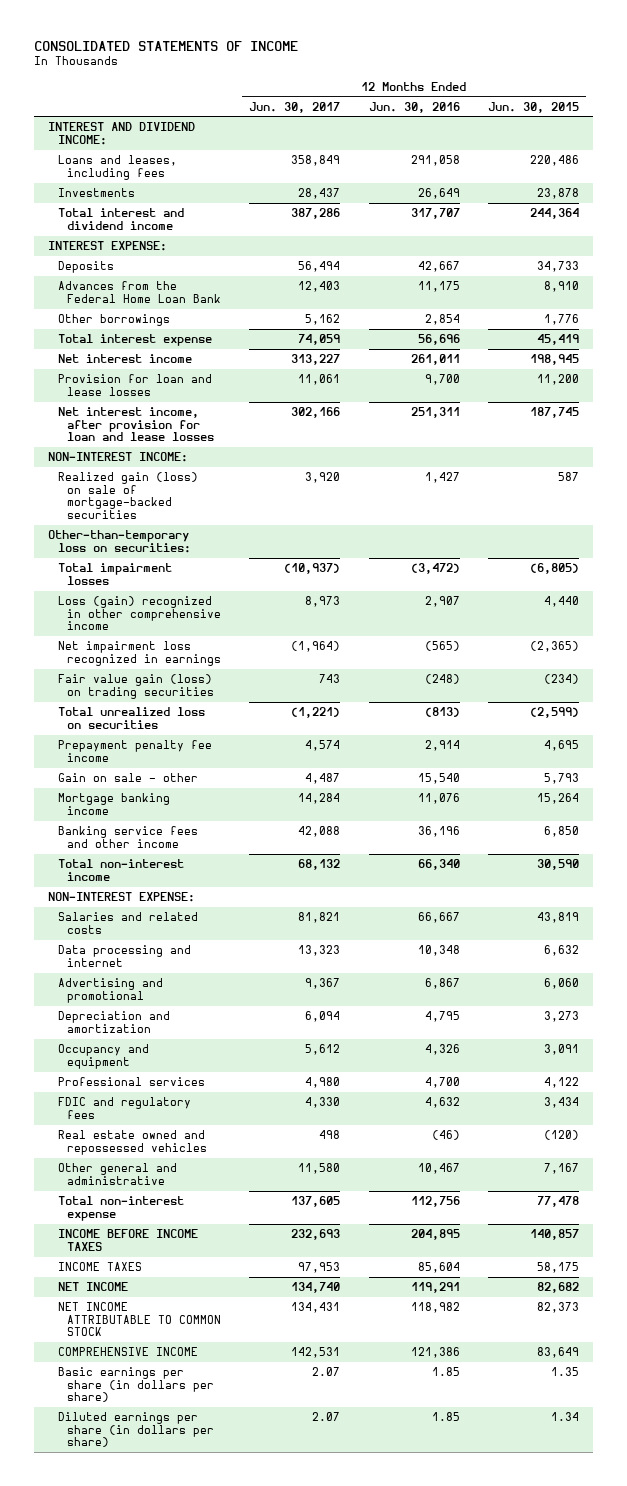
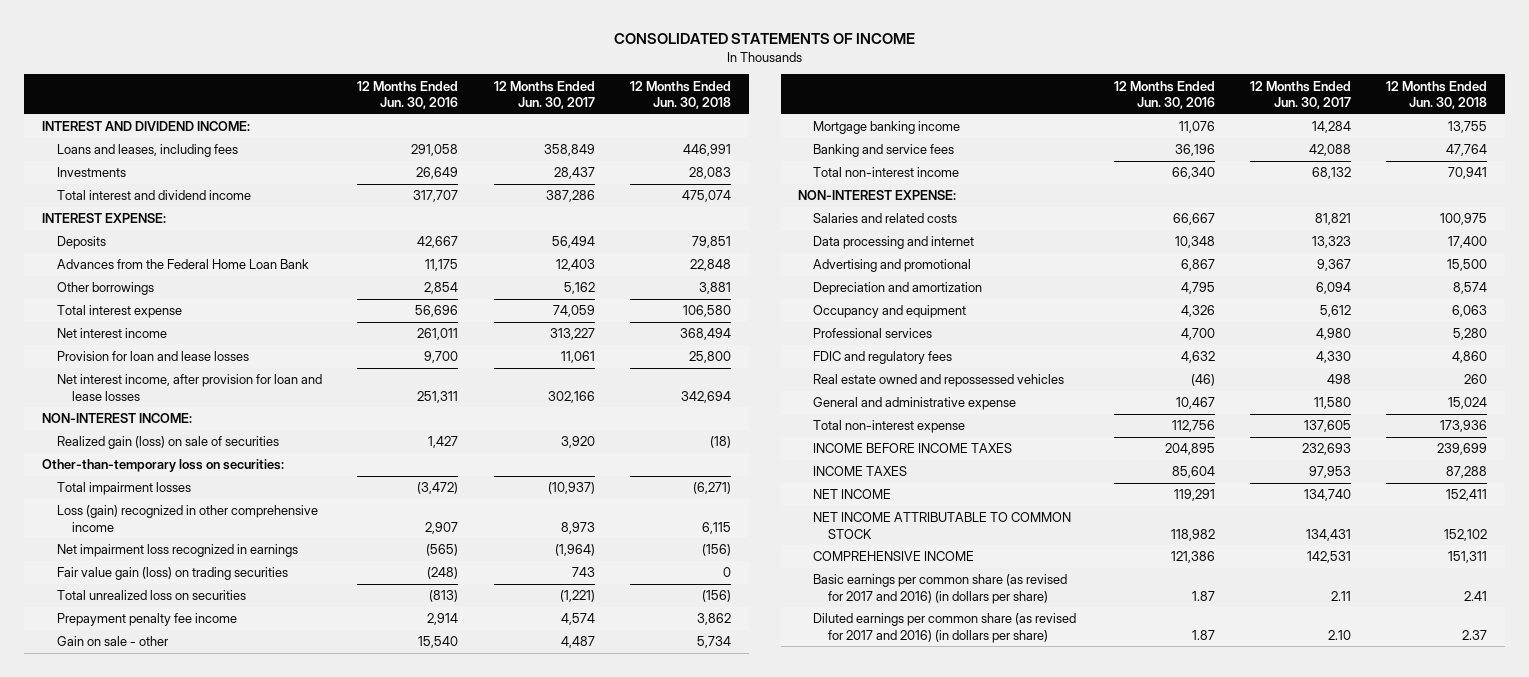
[488,101,580,113] Jun. 30, 2015 -> none
none -> [629,80,731,109] 12 Months Ended Jun. 30, 2018
[57,472,198,520] Realized gain (loss) on sale of mortgage-backed securities -> [57,436,280,450] Realized gain (loss) on sale of securities
[57,826,198,848] Banking service fees and other income -> [813,144,955,158] Banking and service fees
[57,1163,177,1185] Other general and administrative -> [813,397,1017,411] General and administrative expense
[57,1367,215,1403] Basic earnings per share (in dollars per share) -> [813,574,1068,604] Basic earnings per common share (as revised for 2017 and 2016) (in dollars per share)
[312,1367,341,1377] 2.07 -> [1330,590,1351,601] 2.11
[431,1367,460,1377] 1.85 -> [1191,590,1215,601] 1.87
[57,1412,215,1448] Diluted earnings per share (in dollars per share) -> [813,613,1077,643] Diluted earnings per common share (as revised for 2017 and 2016) (in dollars per share)
[312,1412,341,1422] 2.07 -> [1327,629,1351,640] 2.10
[431,1412,460,1422] 1.85 -> [1191,629,1215,640] 1.87

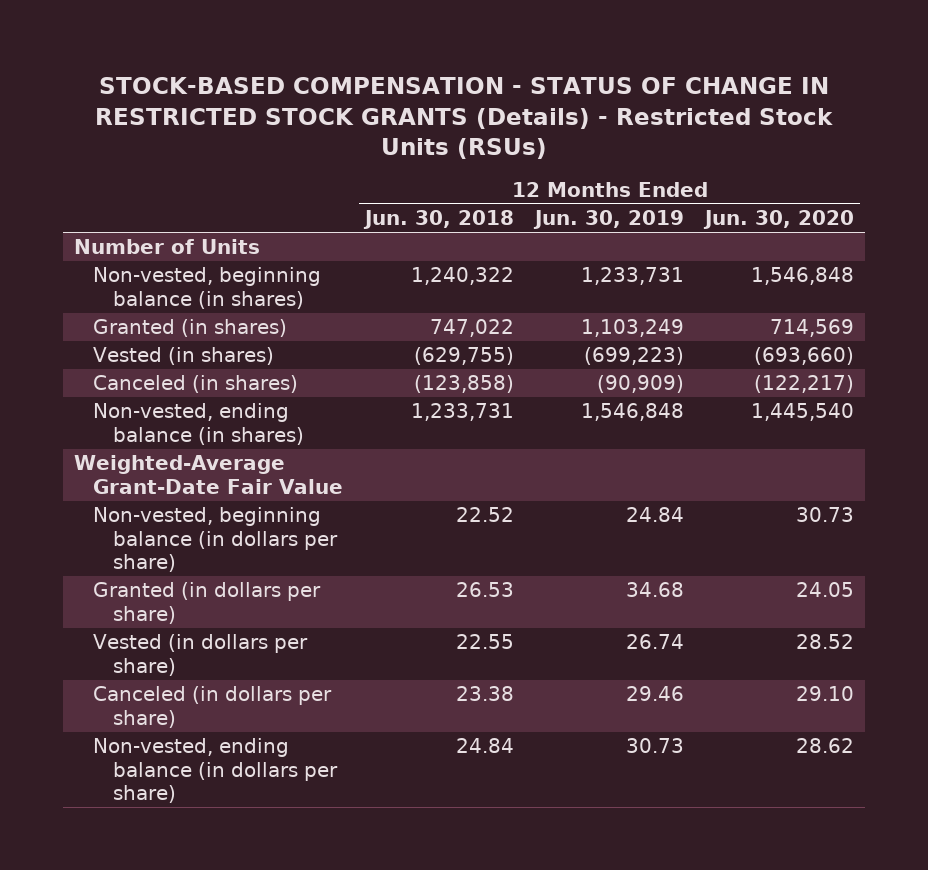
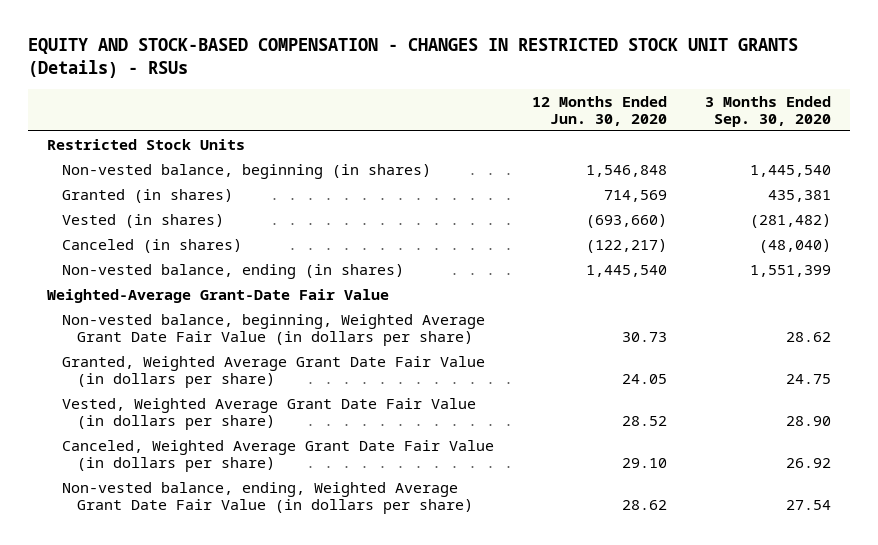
[95,76,834,160] STOCK-BASED COMPENSATION - STATUS OF CHANGE IN RESTRICTED STOCK GRANTS (Details) - Restricted Stock Units (RSUs) -> [27,38,798,79] EQUITY AND STOCK-BASED COMPENSATION - CHANGES IN RESTRICTED STOCK UNIT GRANTS (Details) - RSUs
[362,210,514,230] Jun. 30, 2018 -> none
[533,210,685,230] Jun. 30, 2019 -> none
none -> [704,95,831,127] 3 Months Ended Sep. 30, 2020
[73,239,260,255] Number of Units -> [46,138,245,150] Restricted Stock Units
[93,267,322,309] Non-vested, beginning balance (in shares) -> [61,163,431,179] Non-vested balance, beginning (in shares)
[93,403,304,445] Non-vested, ending balance (in shares) -> [61,263,404,279] Non-vested balance, ending (in shares)
[93,507,338,572] Non-vested, beginning balance (in dollars per share) -> [61,313,485,346] Non-vested balance, beginning, Weighted Average Grant Date Fair Value (in dollars per share)
[93,582,322,624] Granted (in dollars per share) -> [61,355,485,388] Granted, Weighted Average Grant Date Fair Value (in dollars per share)
[93,634,309,676] Vested (in dollars per share) -> [61,397,476,430] Vested, Weighted Average Grant Date Fair Value (in dollars per share)
[93,686,333,728] Canceled (in dollars per share) -> [61,439,494,472] Canceled, Weighted Average Grant Date Fair Value (in dollars per share)
[93,738,338,803] Non-vested, ending balance (in dollars per share) -> [61,481,473,514] Non-vested balance, ending, Weighted Average Grant Date Fair Value (in dollars per share)

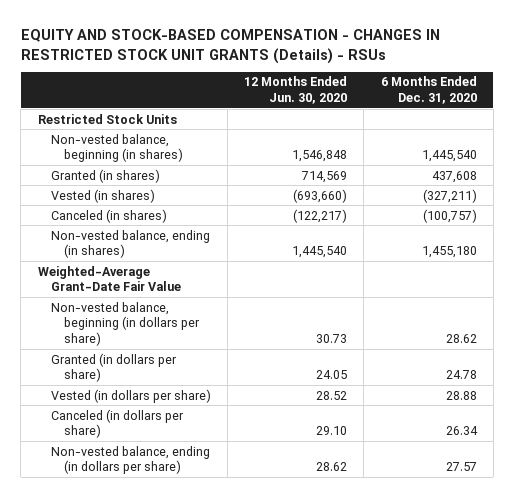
[704,95,831,127] 3 Months Ended Sep. 30, 2020 -> none
none -> [380,76,477,105] 6 Months Ended Dec. 31, 2020
[61,313,485,346] Non-vested balance, beginning, Weighted Average Grant Date Fair Value (in dollars per share) -> [50,301,200,347] Non-vested balance, beginning (in dollars per share)
[61,355,485,388] Granted, Weighted Average Grant Date Fair Value (in dollars per share) -> [50,352,177,383] Granted (in dollars per share)
[61,397,476,430] Vested, Weighted Average Grant Date Fair Value (in dollars per share) -> [50,388,211,403] Vested (in dollars per share)
[61,439,494,472] Canceled, Weighted Average Grant Date Fair Value (in dollars per share) -> [50,408,184,439] Canceled (in dollars per share)
[61,481,473,514] Non-vested balance, ending, Weighted Average Grant Date Fair Value (in dollars per share) -> [50,445,210,475] Non-vested balance, ending (in dollars per share)

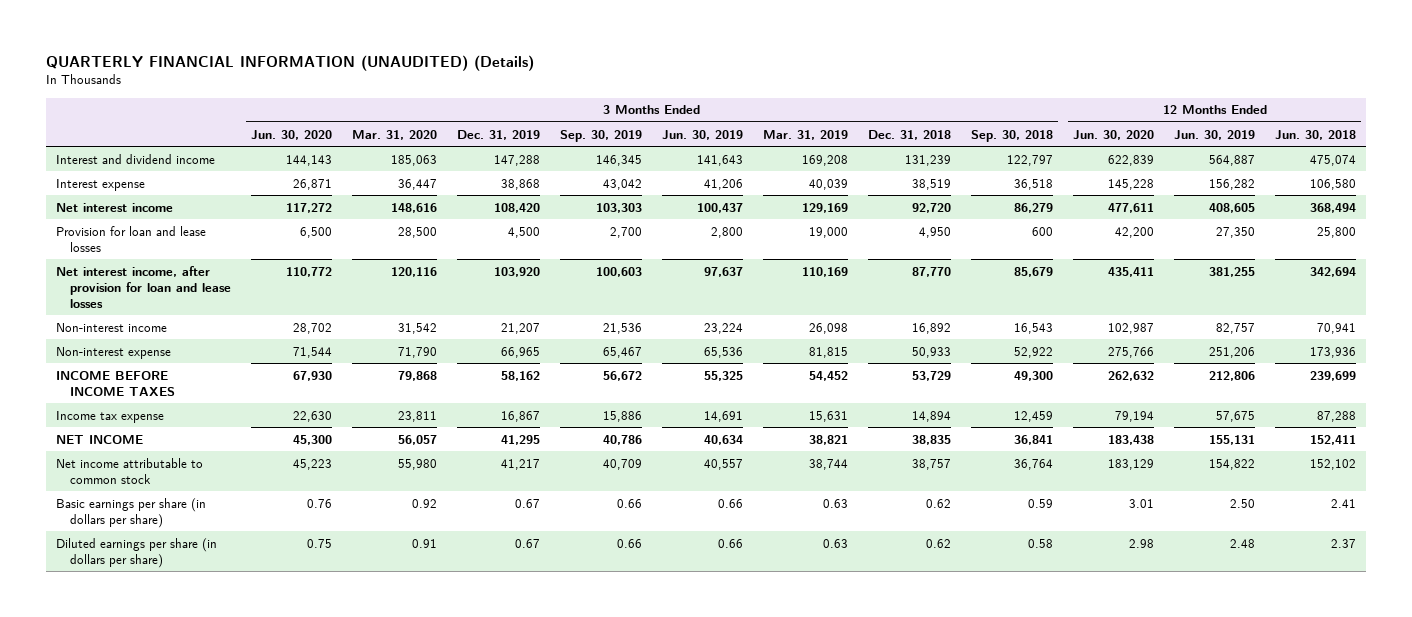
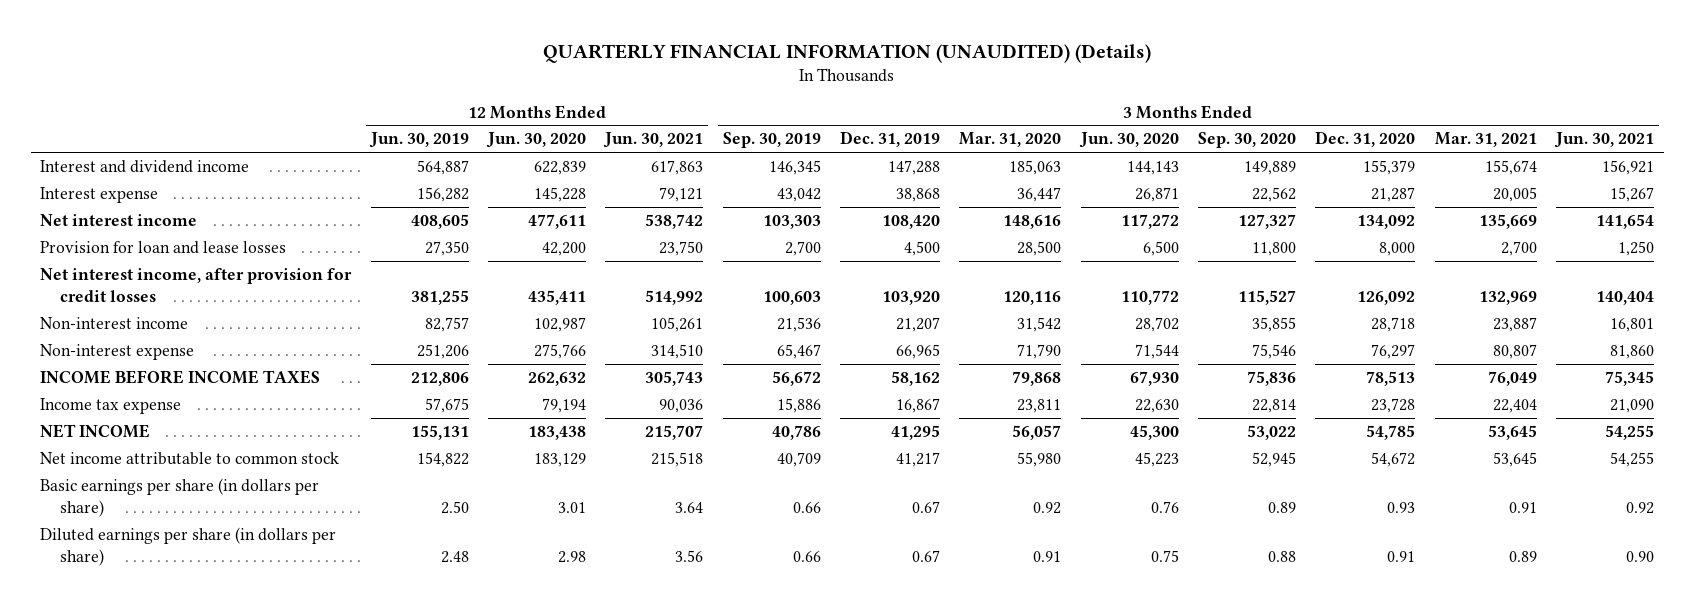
[661,129,743,140] Jun. 30, 2019 -> none
[763,129,849,140] Mar. 31, 2019 -> none
[868,129,952,140] Dec. 31, 2018 -> none
[971,129,1054,142] Sep. 30, 2018 -> none
[1275,129,1357,140] Jun. 30, 2018 -> none
none -> [603,132,704,149] Jun. 30, 2021
none -> [1198,132,1297,149] Sep. 30, 2020
none -> [1315,131,1416,148] Dec. 31, 2020
none -> [1434,132,1537,148] Mar. 31, 2021
none -> [1554,132,1655,149] Jun. 30, 2021
[56,265,231,308] Net interest income, after provision for loan and lease losses -> [40,268,353,303] Net interest income, after provision for credit losses

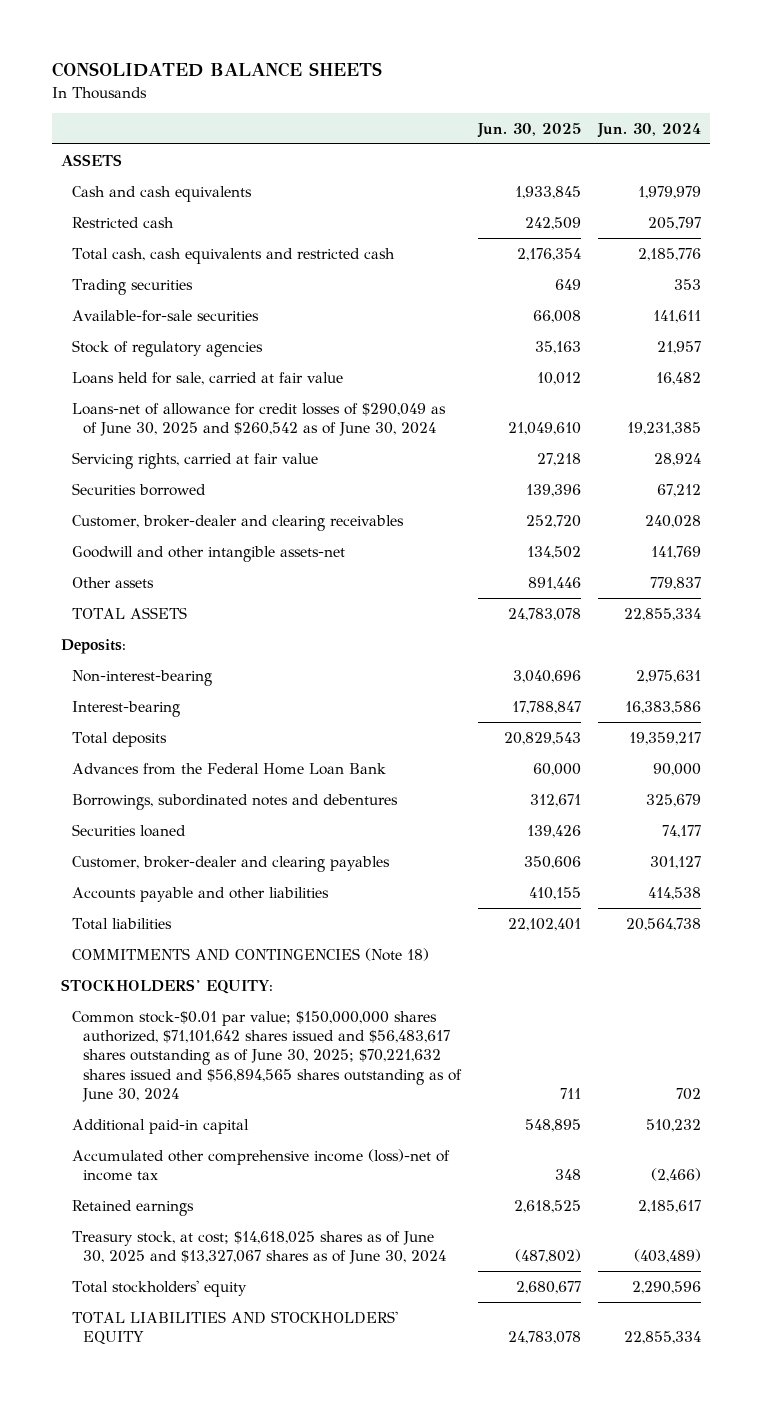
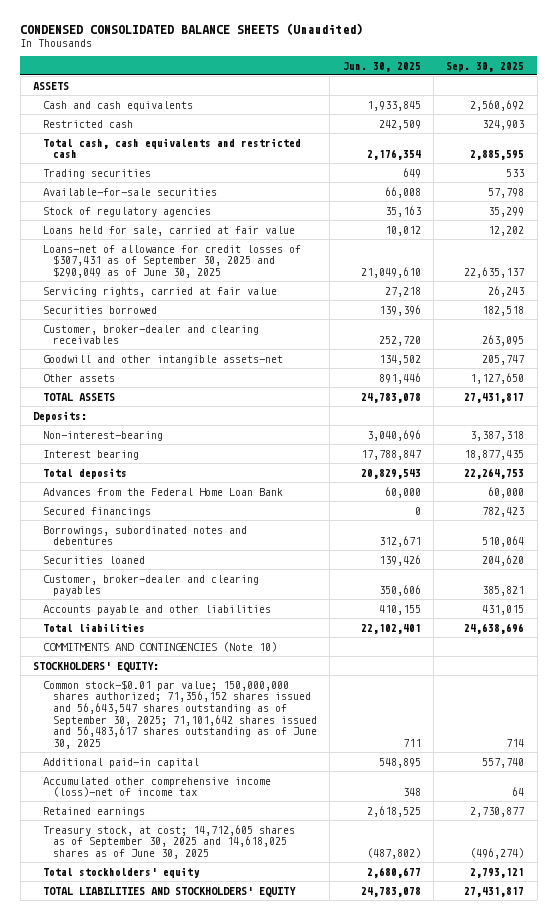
[52,62,383,78] CONSOLIDATED BALANCE SHEETS -> [20,23,364,36] CONDENSED CONSOLIDATED BALANCE SHEETS (Unaudited)
[597,122,702,138] Jun. 30, 2024 -> none
none -> [446,61,525,72] Sep. 30, 2025
[71,402,446,437] Loans-net of allowance for credit losses of $290,049 as of June 30, 2025 and $260,542 as of June 30, 2024 -> [42,244,301,278] Loans-net of allowance for credit losses of $307,431 as of September 30, 2025 and $290,049 as of June 30, 2025
[71,700,180,717] Interest-bearing -> [42,449,139,460] Interest bearing
none -> [42,506,151,517] Secured financings
[71,947,429,961] COMMITMENTS AND CONTINGENCIES (Note 18) -> [42,641,277,652] COMMITMENTS AND CONTINGENCIES (Note 10)
[71,1010,462,1103] Common stock-$0.01 par value; $150,000,000 shares authorized, $71,101,642 shares issued and $56,483,617 shares outstanding as of June 30, 2025; $70,221,632 shares issued and $56,894,565 shares outstanding as of June 30, 2024 -> [42,679,318,750] Common stock-$0.01 par value; 150,000,000 shares authorized; 71,356,152 shares issued and 56,643,547 shares outstanding as of September 30, 2025; 71,101,642 shares issued and 56,483,617 shares outstanding as of June 30, 2025
[71,1230,446,1265] Treasury stock, at cost; $14,618,025 shares as of June 30, 2025 and $13,327,067 shares as of June 30, 2024 -> [42,824,295,859] Treasury stock, at cost; 14,712,605 shares as of September 30, 2025 and 14,618,025 shares as of June 30, 2025

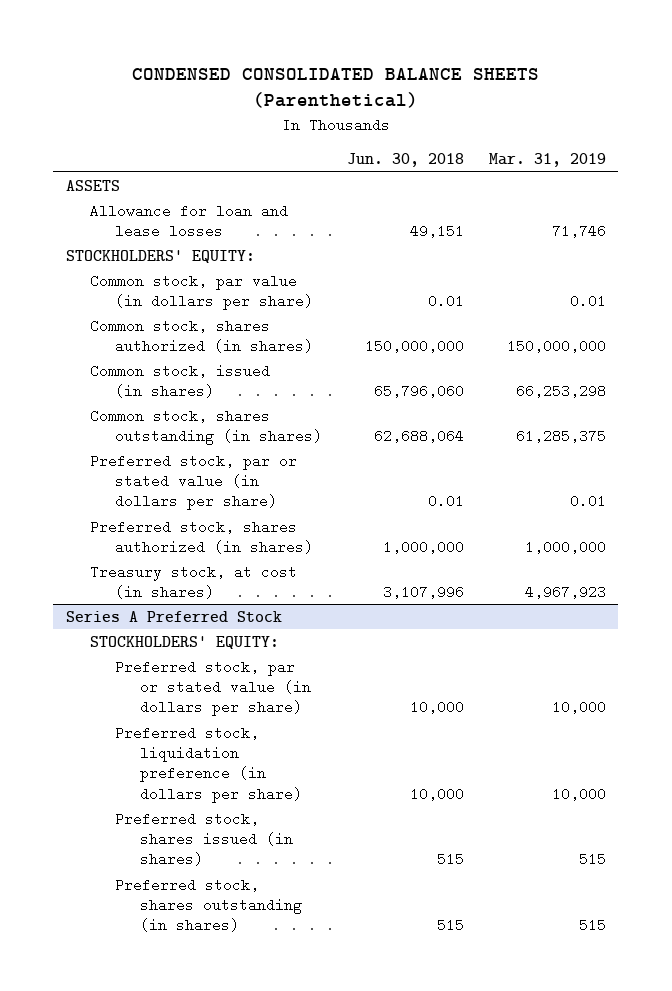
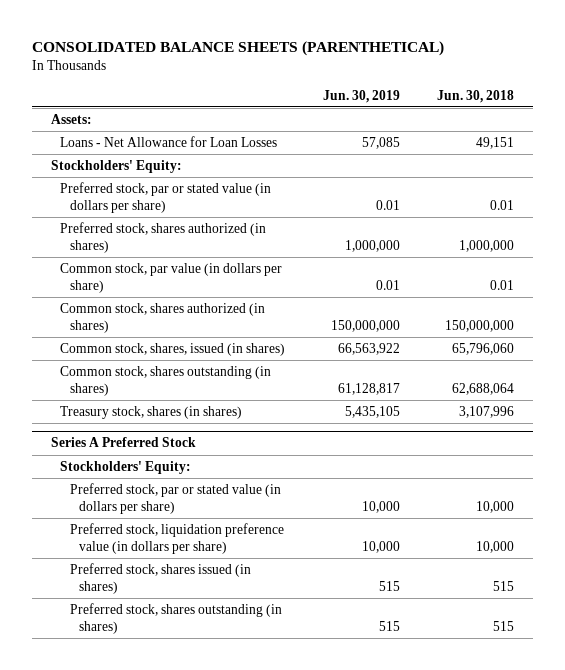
[131,67,539,109] CONDENSED CONSOLIDATED BALANCE SHEETS (Parenthetical) -> [31,41,444,57] CONSOLIDATED BALANCE SHEETS (PARENTHETICAL)
[488,153,606,168] Mar. 31, 2019 -> none
none -> [322,89,400,103] Jun. 30, 2019
[65,179,120,191] ASSETS -> [50,114,92,125] Assets:
[90,203,289,239] Allowance for loan and lease losses -> [60,136,278,148] Loans - Net Allowance for Loan Losses
[65,249,255,263] STOCKHOLDERS' EQUITY: -> [50,160,182,174] Stockholders' Equity:
[90,453,298,511] Preferred stock, par or stated value (in dollars per share) -> [60,182,272,213] Preferred stock, par or stated value (in dollars per share)
[90,519,314,555] Preferred stock, shares authorized (in shares) -> [60,222,267,253] Preferred stock, shares authorized (in shares)
[90,363,271,399] Common stock, issued (in shares) -> [60,343,286,357] Common stock, shares, issued (in shares)
[90,564,298,600] Treasury stock, at cost (in shares) -> [60,406,243,420] Treasury stock, shares (in shares)
[90,635,280,649] STOCKHOLDERS' EQUITY: -> [60,461,192,475] Stockholders' Equity:
[115,725,302,803] Preferred stock, liquidation preference (in dollars per share) -> [69,523,284,554] Preferred stock, liquidation preference value (in dollars per share)

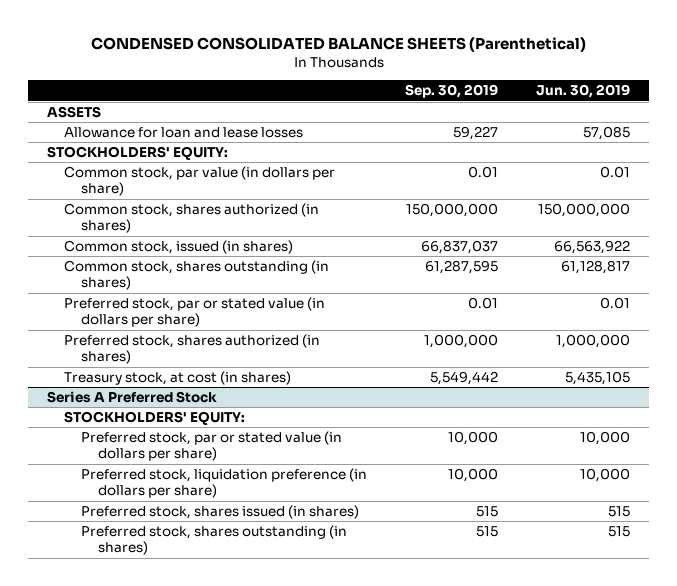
[31,41,444,57] CONSOLIDATED BALANCE SHEETS (PARENTHETICAL) -> [90,37,586,53] CONDENSED CONSOLIDATED BALANCE SHEETS (Parenthetical)
[437,89,515,103] Jun. 30, 2018 -> none
none -> [405,84,499,99] Sep. 30, 2019
[50,114,92,125] Assets: -> [47,106,102,119] ASSETS
[60,136,278,148] Loans - Net Allowance for Loan Losses -> [64,127,304,139] Allowance for loan and lease losses
[50,160,182,174] Stockholders' Equity: -> [47,146,229,161] STOCKHOLDERS' EQUITY:
[60,343,286,357] Common stock, shares, issued (in shares) -> [64,240,294,255] Common stock, issued (in shares)
[60,182,272,213] Preferred stock, par or stated value (in dollars per share) -> [64,297,326,328] Preferred stock, par or stated value (in dollars per share)
[60,222,267,253] Preferred stock, shares authorized (in shares) -> [64,334,321,365] Preferred stock, shares authorized (in shares)
[60,406,243,420] Treasury stock, shares (in shares) -> [64,371,292,386] Treasury stock, at cost (in shares)
[60,461,192,475] Stockholders' Equity: -> [64,411,246,426] STOCKHOLDERS' EQUITY:
[69,523,284,554] Preferred stock, liquidation preference value (in dollars per share) -> [81,468,368,499] Preferred stock, liquidation preference (in dollars per share)

